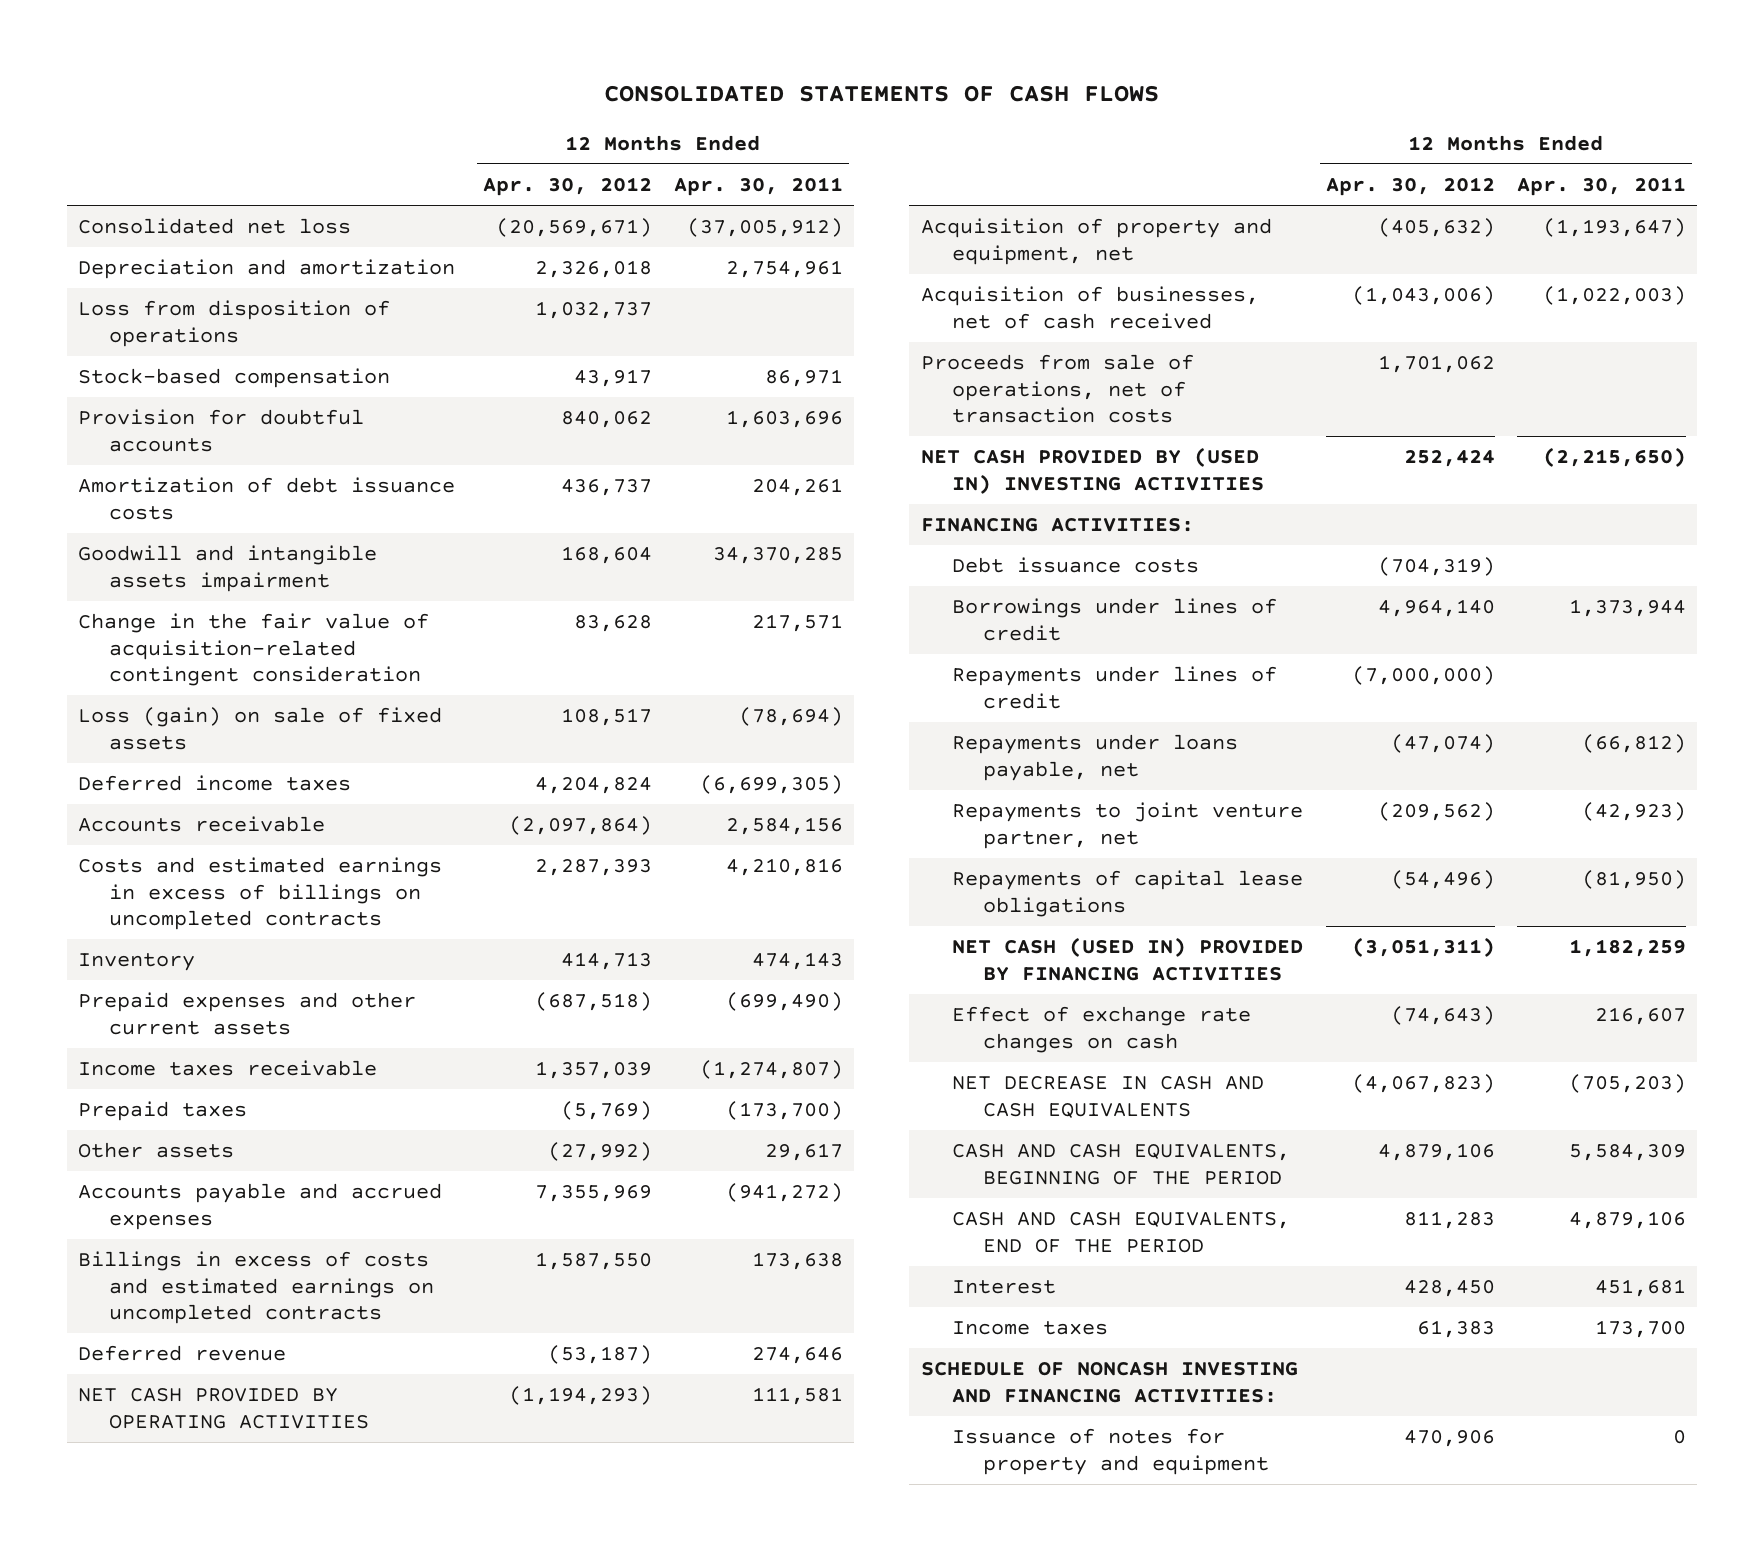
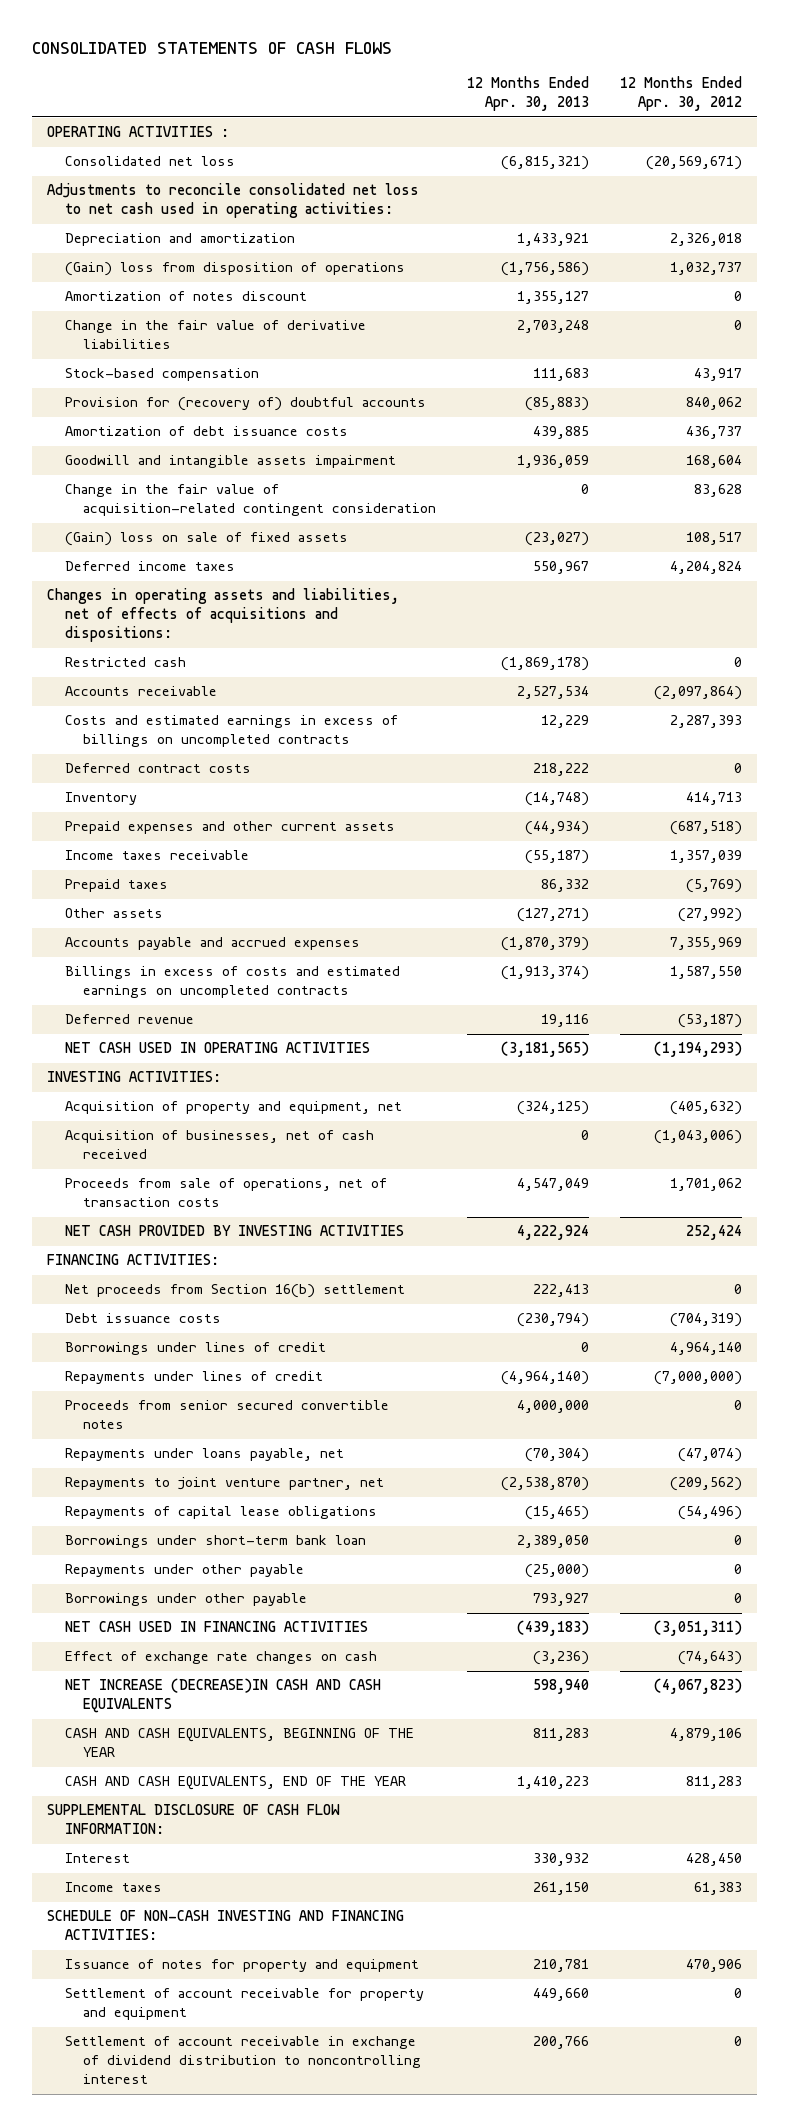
[674,177,844,197] Apr. 30, 2011 -> none
none -> [466,76,589,112] 12 Months Ended Apr. 30, 2013
none -> [46,126,229,138] OPERATING ACTIVITIES :
none -> [46,183,419,219] Adjustments to reconcile consolidated net loss to net cash used in operating activities:
[77,300,390,347] Loss from disposition of operations -> [64,262,405,277] (Gain) loss from disposition of operations
none -> [64,291,307,302] Amortization of notes discount
none -> [64,320,366,350] Change in the fair value of derivative liabilities
[77,409,364,452] Provision for doubtful accounts -> [64,397,426,412] Provision for (recovery of) doubtful accounts
[77,707,442,750] Loss (gain) on sale of fixed assets -> [64,532,348,547] (Gain) loss on sale of fixed assets
none -> [46,588,399,643] Changes in operating assets and liabilities, net of effects of acquisitions and dispositions:
none -> [64,657,186,668] Restricted cash
none -> [64,763,251,774] Deferred contract costs
[77,1388,370,1429] NET CASH PROVIDED BY OPERATING ACTIVITIES -> [64,1042,370,1054] NET CASH USED IN OPERATING ACTIVITIES
none -> [46,1071,221,1083] INVESTING ACTIVITIES:
[920,447,1265,494] NET CASH PROVIDED BY (USED IN) INVESTING ACTIVITIES -> [64,1225,404,1237] NET CASH PROVIDED BY INVESTING ACTIVITIES
none -> [64,1284,405,1299] Net proceeds from Section 16(b) settlement
none -> [64,1400,389,1430] Proceeds from senior secured convertible notes
none -> [64,1535,366,1549] Borrowings under short-term bank loan
none -> [64,1564,304,1578] Repayments under other payable
none -> [64,1593,307,1607] Borrowings under other payable
[952,937,1304,981] NET CASH (USED IN) PROVIDED BY FINANCING ACTIVITIES -> [64,1621,368,1633] NET CASH USED IN FINANCING ACTIVITIES
[952,1076,1265,1118] NET DECREASE IN CASH AND CASH EQUIVALENTS -> [64,1678,381,1714] NET INCREASE (DECREASE)IN CASH AND CASH EQUIVALENTS
[952,1144,1291,1185] CASH AND CASH EQUIVALENTS, BEGINNING OF THE PERIOD -> [64,1728,414,1758] CASH AND CASH EQUIVALENTS, BEGINNING OF THE YEAR
[952,1212,1291,1253] CASH AND CASH EQUIVALENTS, END OF THE PERIOD -> [64,1776,406,1791] CASH AND CASH EQUIVALENTS, END OF THE YEAR
none -> [46,1804,340,1835] SUPPLEMENTAL DISCLOSURE OF CASH FLOW INFORMATION:
[920,1362,1298,1403] SCHEDULE OF NONCASH INVESTING AND FINANCING ACTIVITIES: -> [46,1910,404,1941] SCHEDULE OF NON-CASH INVESTING AND FINANCING ACTIVITIES:
none -> [64,1988,424,2021] Settlement of account receivable for property and equipment
none -> [64,2036,421,2085] Settlement of account receivable in exchange of dividend distribution to noncontrolling interest

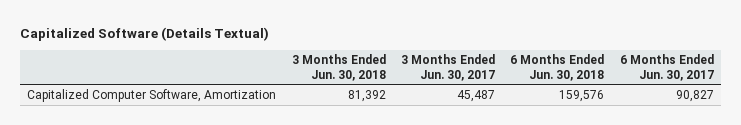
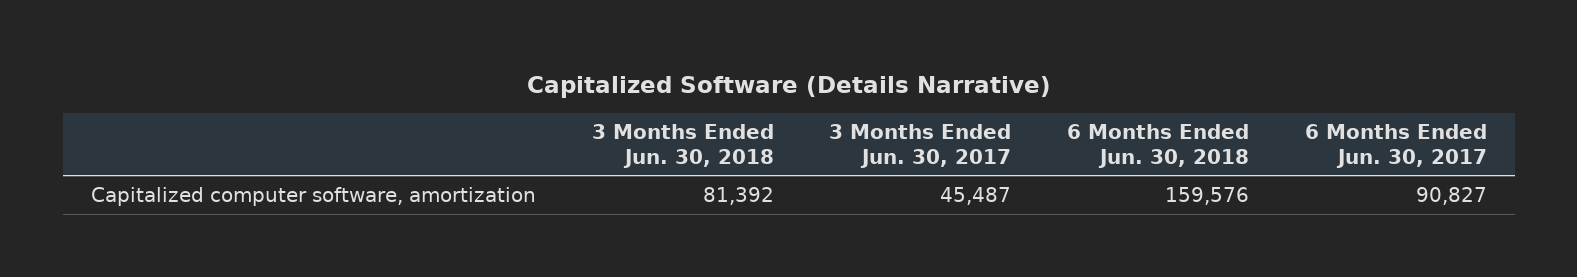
[19,26,269,41] Capitalized Software (Details Textual) -> [526,76,1051,99] Capitalized Software (Details Narrative)
[27,89,277,103] Capitalized Computer Software, Amortization -> [90,187,536,207] Capitalized computer software, amortization

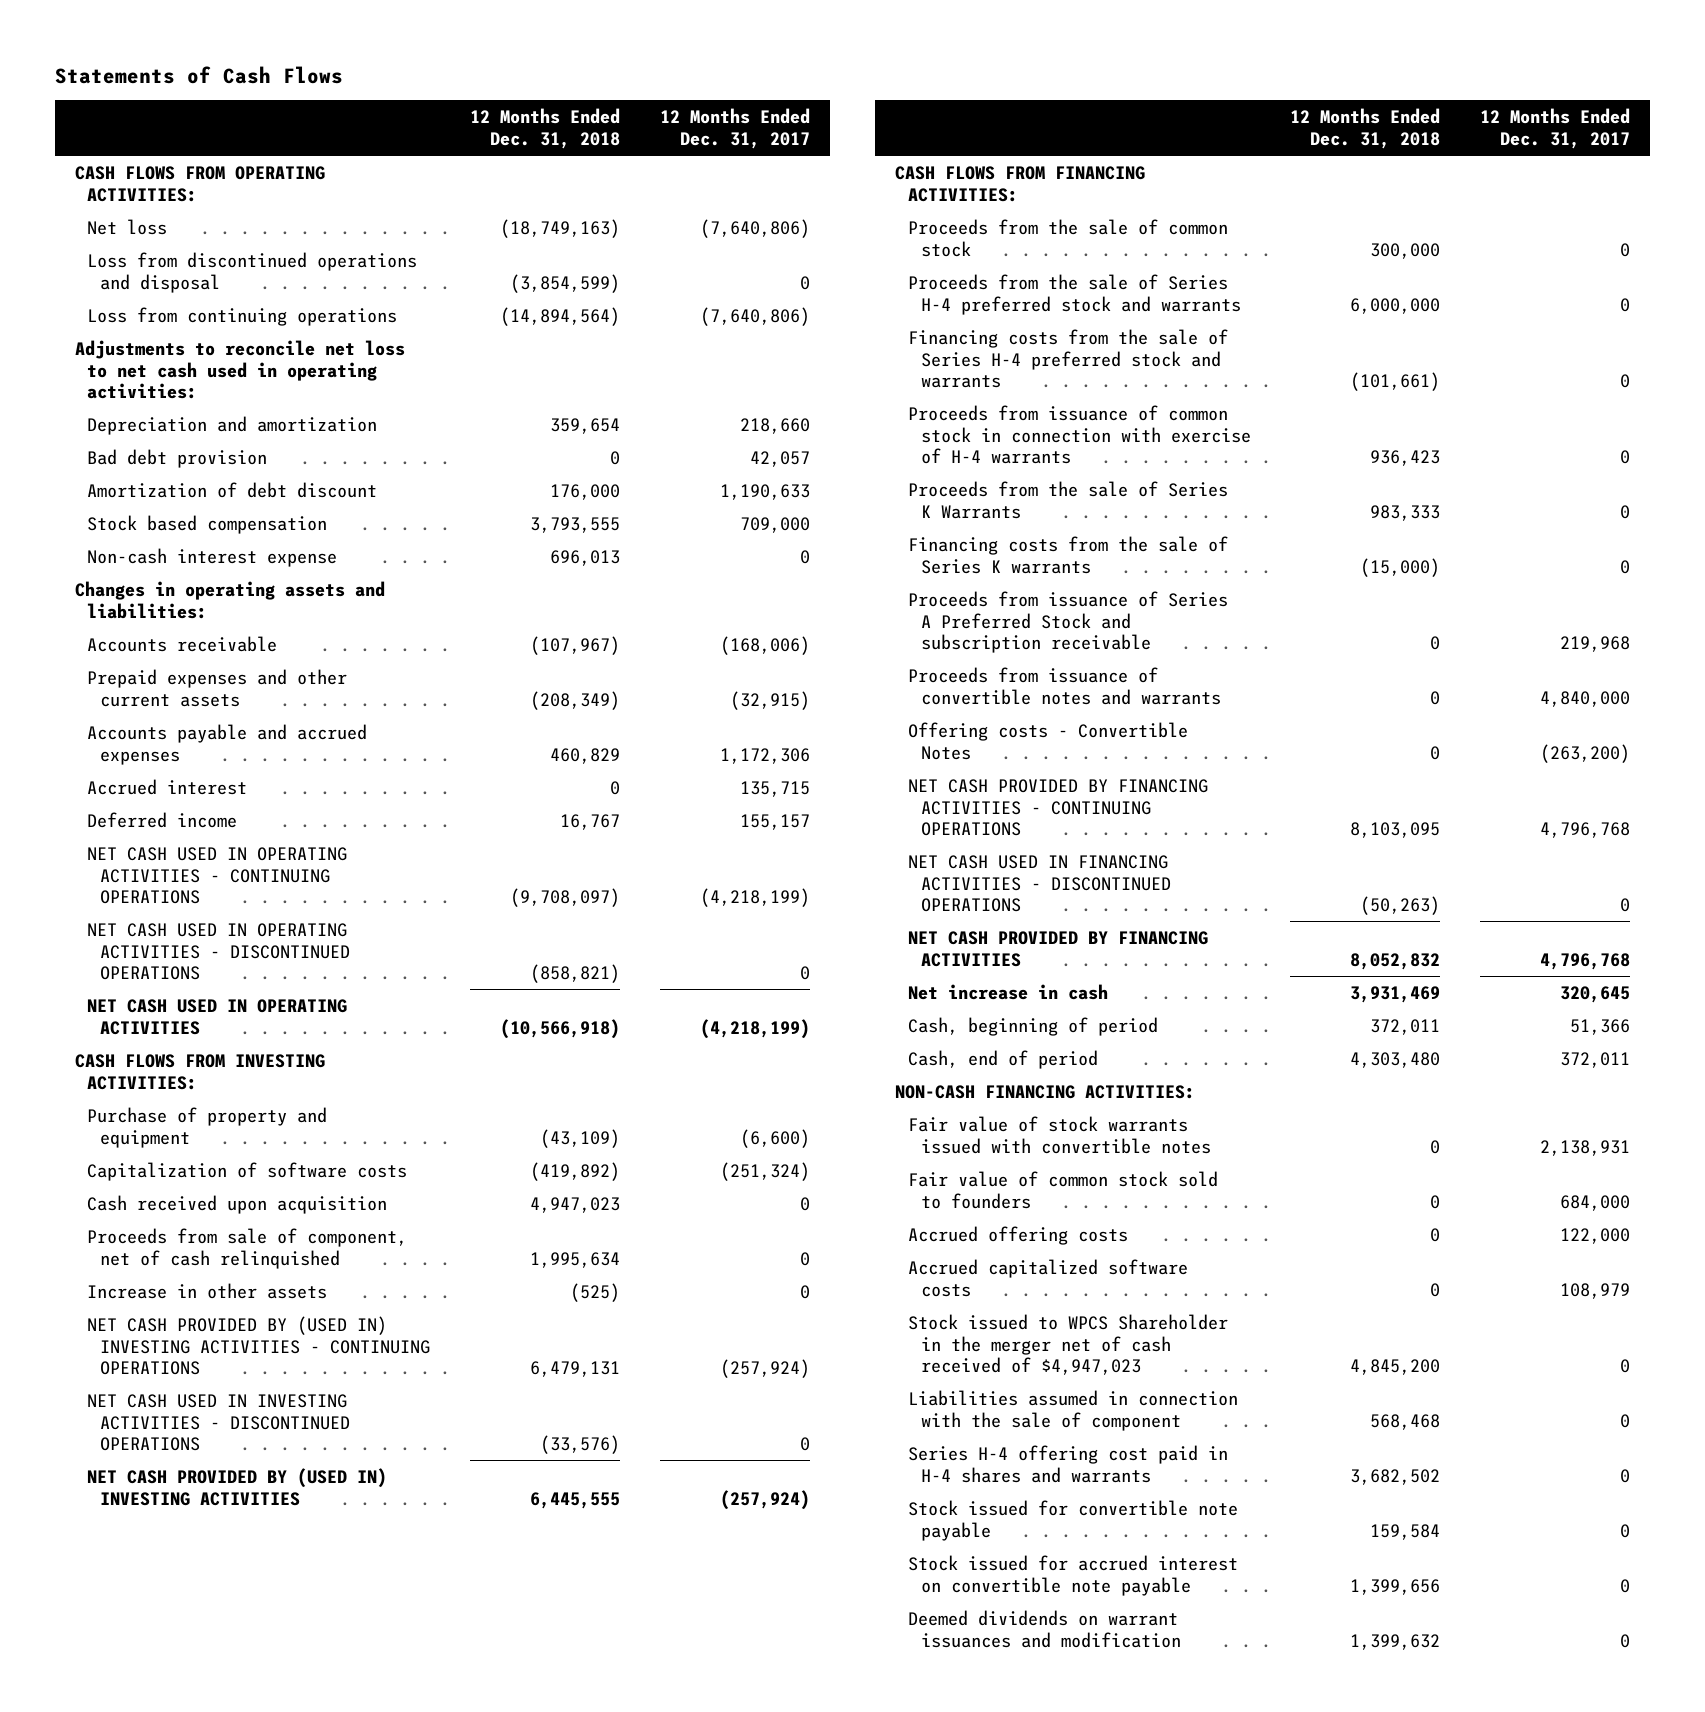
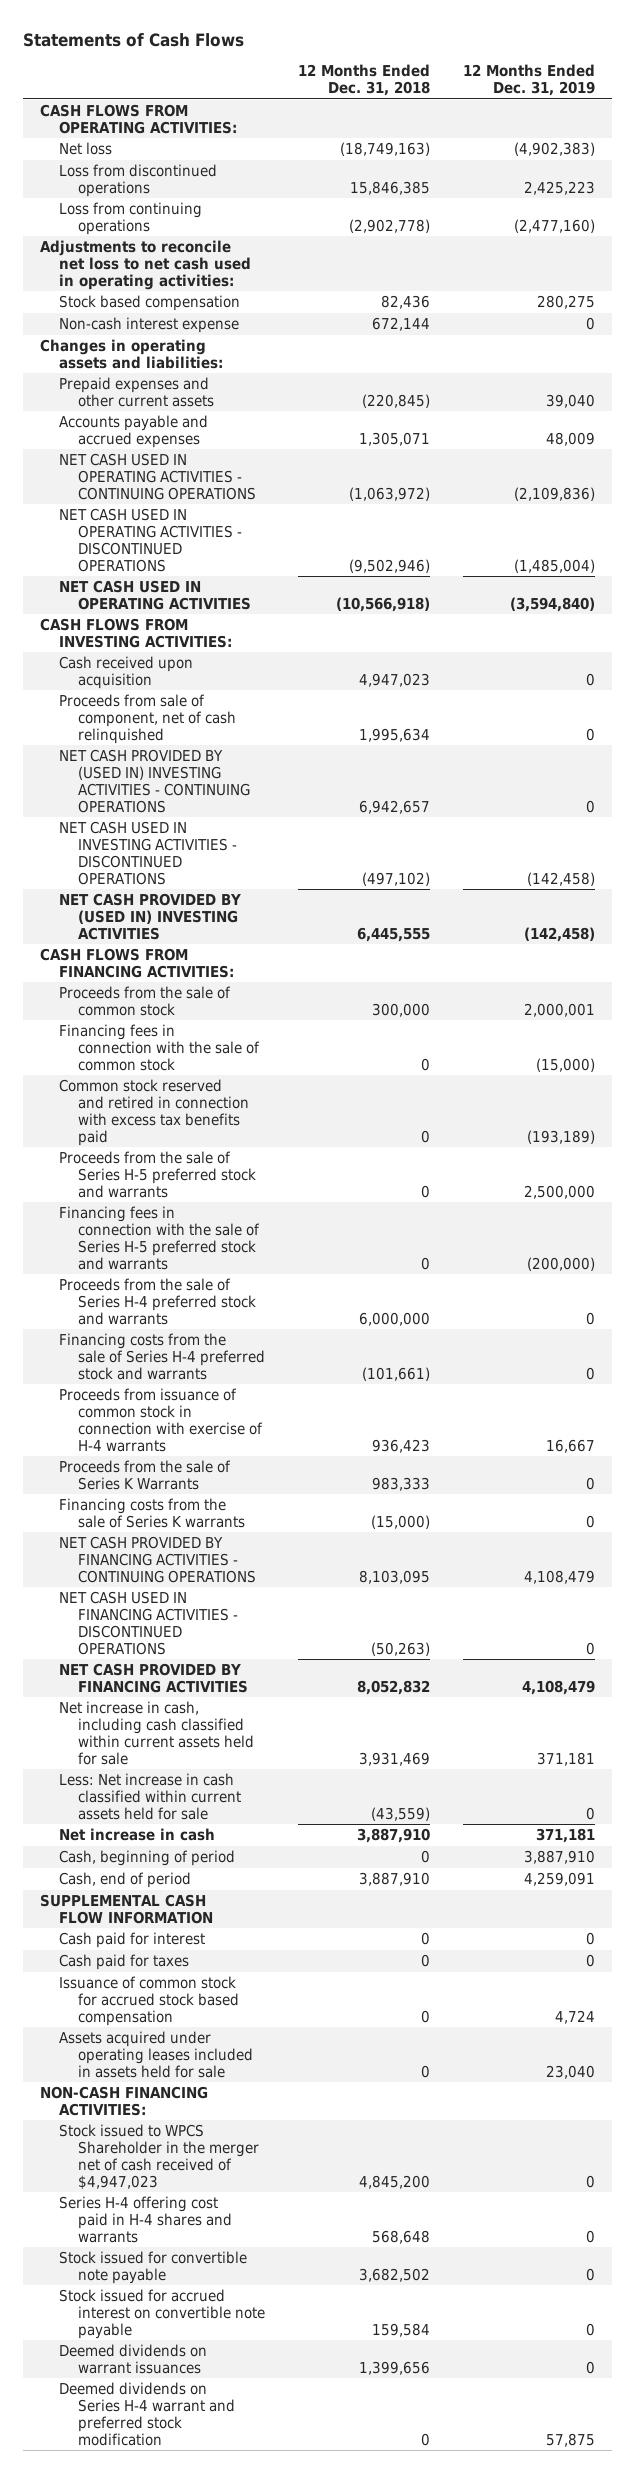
[660,108,811,149] 12 Months Ended Dec. 31, 2017 -> none
none -> [463,64,596,97] 12 Months Ended Dec. 31, 2019
[87,251,418,293] Loss from discontinued operations and disposal -> [58,164,217,198] Loss from discontinued operations
[510,273,621,293] (3,854,599) -> [349,181,430,196] 15,846,385
[500,306,621,326] (14,894,564) -> [348,219,430,234] (2,902,778)
[87,415,378,435] Depreciation and amortization -> none
[87,448,268,468] Bad debt provision -> none
[87,481,378,498] Amortization of debt discount -> none
[530,516,621,533] 3,793,555 -> [380,295,430,310] 82,436
[550,549,621,566] 696,013 -> [371,317,430,332] 672,144
[87,635,278,652] Accounts receivable -> none
[87,778,248,795] Accrued interest -> none
[87,811,238,828] Deferred income -> none
[530,690,621,710] (208,349) -> [361,394,430,409] (220,845)
[550,747,621,764] 460,829 -> [358,432,430,447] 1,305,071
[510,888,621,908] (9,708,097) -> [348,486,430,501] (1,063,972)
[530,964,621,984] (858,821) -> [348,558,430,573] (9,502,946)
[87,1106,328,1148] Purchase of property and equipment -> none
[87,1161,408,1181] Capitalization of software costs -> none
[87,1282,328,1299] Increase in other assets -> none
[530,1361,621,1378] 6,479,131 -> [358,799,430,814] 6,942,657
[540,1435,621,1455] (33,576) -> [361,871,430,886] (497,102)
none -> [58,1024,260,1071] Financing fees in connection with the sale of common stock
none -> [58,1079,249,1146] Common stock reserved and retired in connection with excess tax benefits paid
none -> [58,1151,256,1198] Proceeds from the sale of Series H-5 preferred stock and warrants
none -> [58,1206,260,1270] Financing fees in connection with the sale of Series H-5 preferred stock and warrants
[907,590,1228,654] Proceeds from issuance of Series A Preferred Stock and subscription receivable -> none
[907,666,1221,705] Proceeds from issuance of convertible notes and warrants -> none
[907,721,1188,760] Offering costs - Convertible Notes -> none
none -> [58,1701,254,1765] Net increase in cash, including cash classified within current assets held for sale
none -> [58,1773,241,1820] Less: Net increase in cash classified within current assets held for sale
[1350,985,1441,1003] 3,931,469 -> [356,1828,430,1844] 3,887,910
[1370,1018,1441,1035] 372,011 -> [420,1850,430,1864] 0
[1350,1051,1441,1068] 4,303,480 -> [358,1872,430,1887] 3,887,910
none -> [39,1894,213,1925] SUPPLEMENTAL CASH FLOW INFORMATION
none -> [58,1932,205,1949] Cash paid for interest
none -> [58,1954,189,1971] Cash paid for taxes
none -> [58,1976,239,2026] Issuance of common stock for accrued stock based compensation
none -> [58,2031,253,2078] Assets acquired under operating leases included in assets held for sale
[907,1115,1211,1154] Fair value of stock warrants issued with convertible notes -> none
[907,1170,1218,1209] Fair value of common stock sold to founders -> none
[907,1225,1128,1245] Accrued offering costs -> none
[907,1258,1188,1297] Accrued capitalized software costs -> none
[907,1389,1238,1431] Liabilities assumed in connection with the sale of component -> none
[1350,1468,1441,1485] 3,682,502 -> [371,2229,430,2244] 568,648
[1370,1523,1441,1540] 159,584 -> [358,2268,430,2283] 3,682,502
[1350,1578,1441,1595] 1,399,656 -> [371,2322,430,2337] 159,584
[907,1609,1181,1648] Deemed dividends on warrant issuances and modification -> [58,2344,207,2375] Deemed dividends on warrant issuances
[1350,1633,1441,1650] 1,399,632 -> [358,2361,430,2376] 1,399,656
none -> [58,2382,235,2446] Deemed dividends on Series H-4 warrant and preferred stock modification

